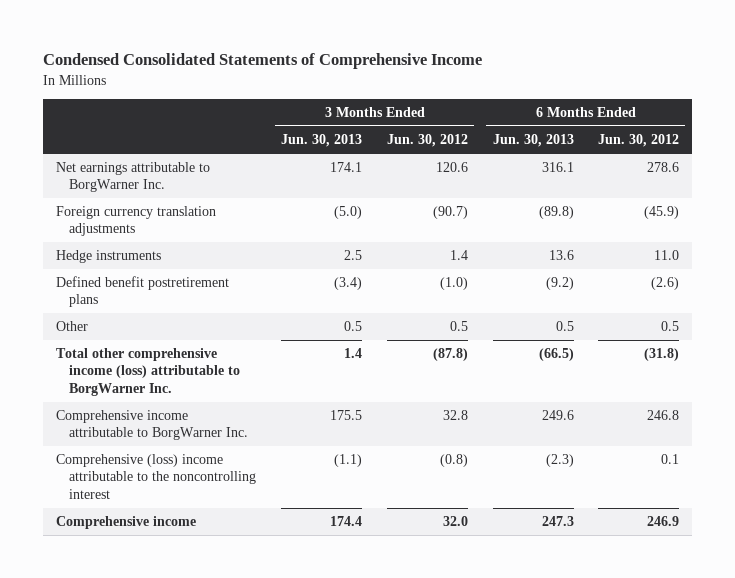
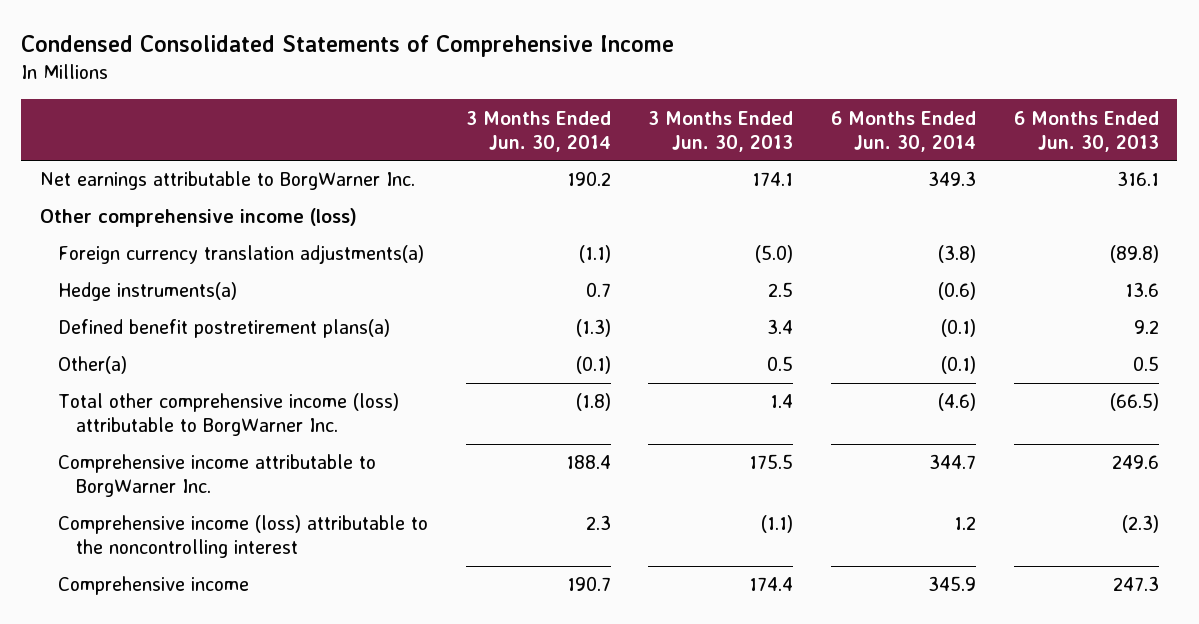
[386,134,468,148] Jun. 30, 2012 -> none
[598,134,680,148] Jun. 30, 2012 -> none
none -> [465,110,611,152] 3 Months Ended Jun. 30, 2014
none -> [830,110,976,152] 6 Months Ended Jun. 30, 2014
none -> [40,208,358,228] Other comprehensive income (loss)
[55,206,216,237] Foreign currency translation adjustments -> [58,245,425,265] Foreign currency translation adjustments(a)
[55,250,161,264] Hedge instruments -> [58,282,238,302] Hedge instruments(a)
[55,276,229,308] Defined benefit postretirement plans -> [58,319,391,339] Defined benefit postretirement plans(a)
[334,277,363,291] (3.4) -> [767,319,794,335] 3.4
[545,277,574,291] (9.2) -> [1133,320,1159,335] 9.2
[55,321,88,332] Other -> [58,356,128,375] Other(a)
[55,454,257,499] Comprehensive (loss) income attributable to the noncontrolling interest -> [58,515,429,559] Comprehensive income (loss) attributable to the noncontrolling interest

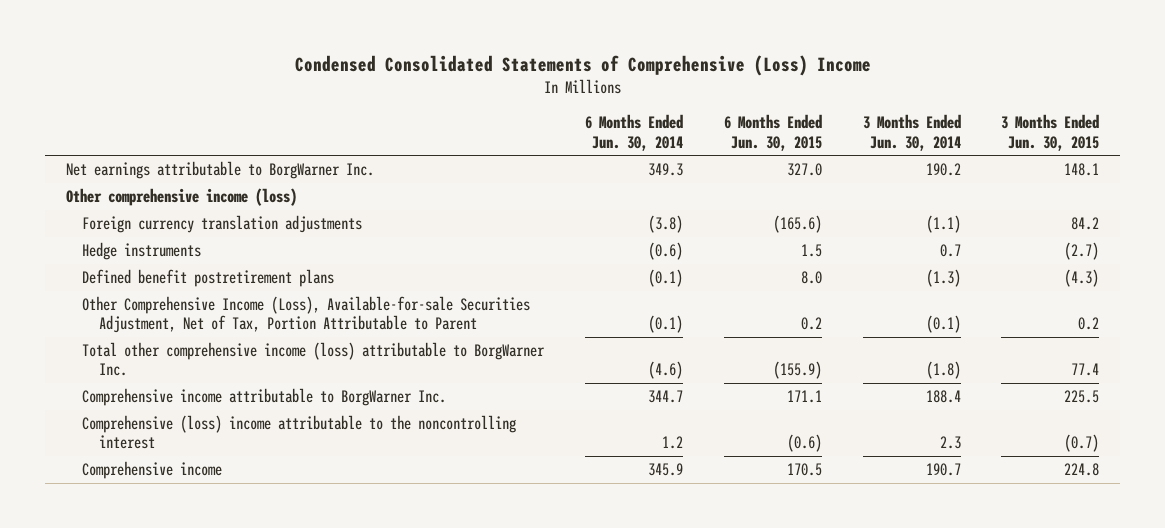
[21,35,675,58] Condensed Consolidated Statements of Comprehensive Income -> [294,54,871,76] Condensed Consolidated Statements of Comprehensive (Loss) Income
[648,110,794,152] 3 Months Ended Jun. 30, 2013 -> none
[1013,110,1159,152] 6 Months Ended Jun. 30, 2013 -> none
none -> [723,114,822,151] 6 Months Ended Jun. 30, 2015
none -> [1001,114,1100,151] 3 Months Ended Jun. 30, 2015
[58,245,425,265] Foreign currency translation adjustments(a) -> [82,214,363,233] Foreign currency translation adjustments
[58,282,238,302] Hedge instruments(a) -> [82,241,202,260] Hedge instruments
[58,319,391,339] Defined benefit postretirement plans(a) -> [82,268,335,287] Defined benefit postretirement plans
[58,356,128,375] Other(a) -> [82,295,531,334] Other Comprehensive Income (Loss), Available-for-sale Securities Adjustment, Net of Tax, Portion Attributable to Parent
[58,515,429,559] Comprehensive income (loss) attributable to the noncontrolling interest -> [82,414,517,450] Comprehensive (loss) income attributable to the noncontrolling interest

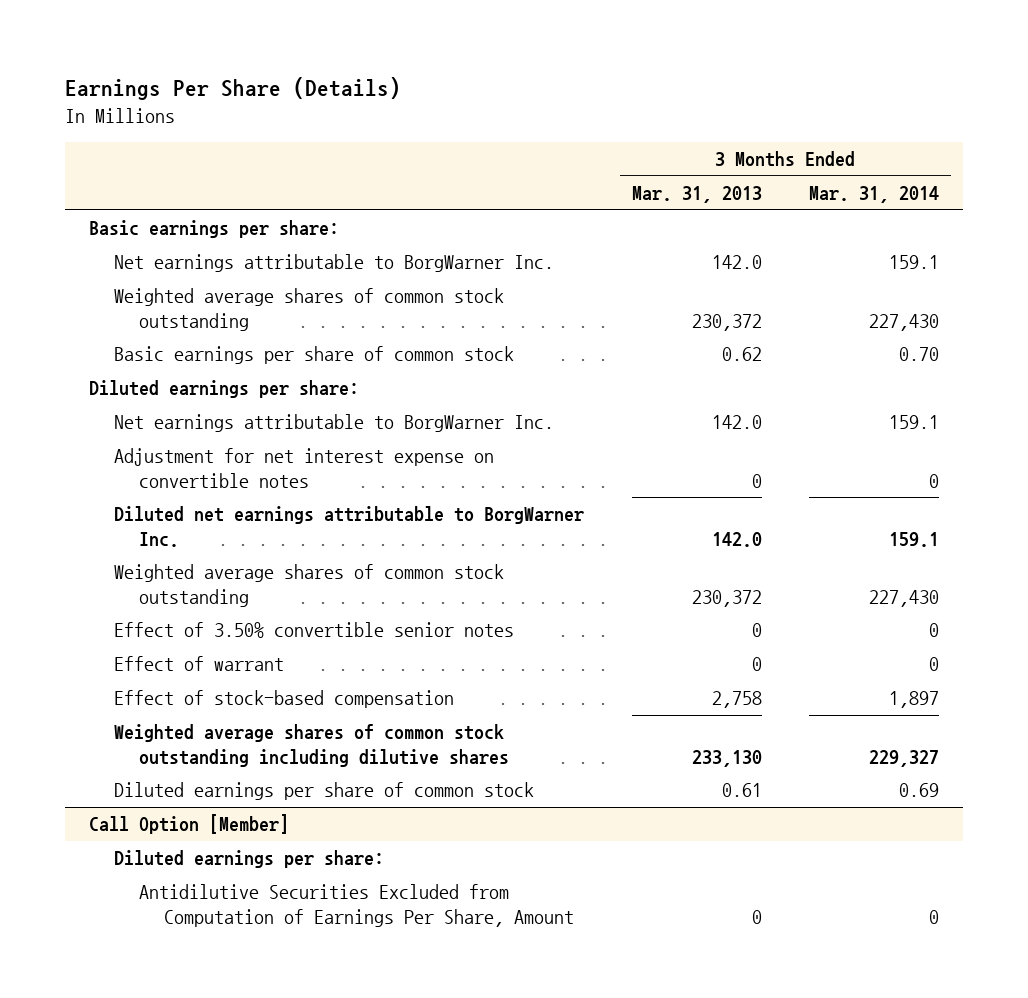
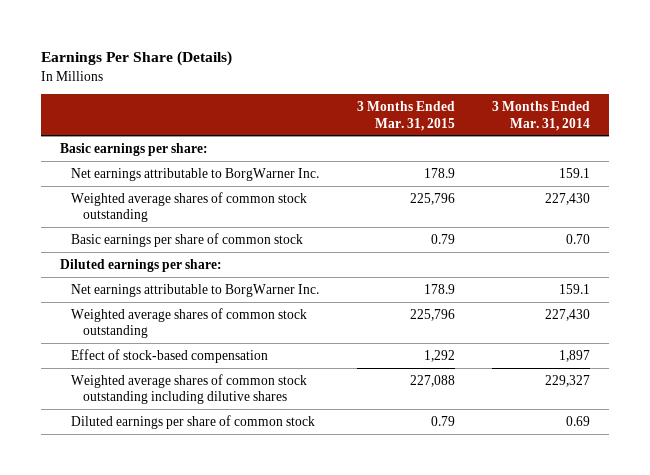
[631,186,762,204] Mar. 31, 2013 -> none
none -> [356,100,455,131] 3 Months Ended Mar. 31, 2015
[113,448,494,488] Adjustment for net interest expense on convertible notes -> none
[113,506,584,547] Diluted net earnings attributable to BorgWarner Inc. -> none
[113,622,514,639] Effect of 3.50% convertible senior notes -> none
[113,656,284,672] Effect of warrant -> none
[88,814,289,835] Call Option [Member] -> none
[113,850,384,869] Diluted earnings per share: -> none
[139,884,575,927] Antidilutive Securities Excluded from Computation of Earnings Per Share, Amount -> none

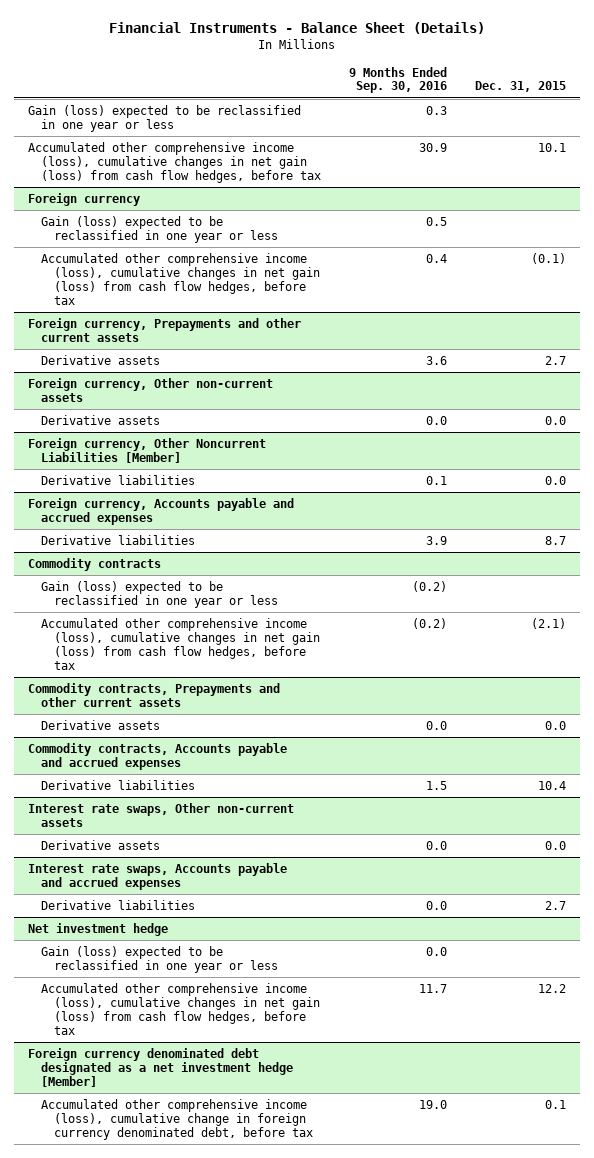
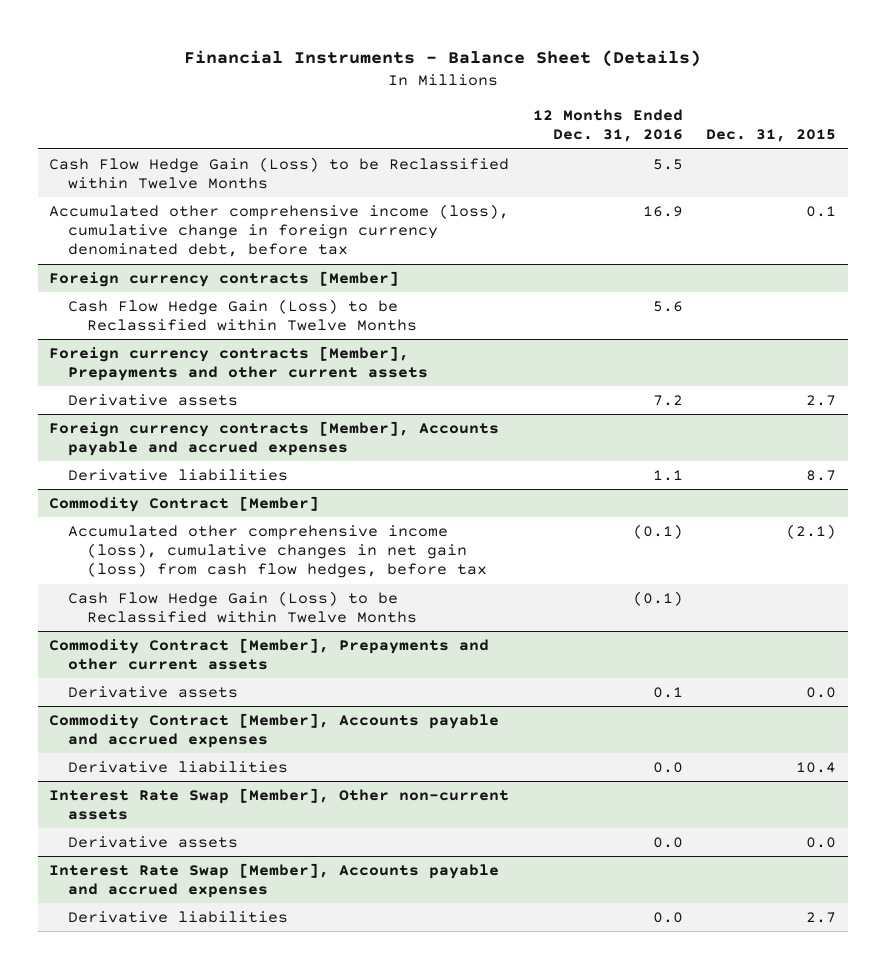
[348,66,447,94] 9 Months Ended Sep. 30, 2016 -> none
none -> [532,109,683,143] 12 Months Ended Dec. 31, 2016
[28,141,321,183] Accumulated other comprehensive income (loss), cumulative changes in net gain (loss) from cash flow hedges, before tax -> none
[40,252,320,305] Accumulated other comprehensive income (loss), cumulative changes in net gain (loss) from cash flow hedges, before tax -> none
[28,104,302,132] Gain (loss) expected to be reclassified in one year or less -> [49,156,510,190] Cash Flow Hedge Gain (Loss) to be Reclassified within Twelve Months
none -> [49,203,510,258] Accumulated other comprehensive income (loss), cumulative change in foreign currency denominated debt, before tax
[28,192,141,206] Foreign currency -> [49,270,400,287] Foreign currency contracts [Member]
[40,215,278,243] Gain (loss) expected to be reclassified in one year or less -> [68,298,418,332] Cash Flow Hedge Gain (Loss) to be Reclassified within Twelve Months
[28,317,302,342] Foreign currency, Prepayments and other current assets -> [49,345,429,382] Foreign currency contracts [Member], Prepayments and other current assets
[28,377,274,402] Foreign currency, Other non-current assets -> none
[40,414,160,425] Derivative assets -> none
[28,437,267,463] Foreign currency, Other Noncurrent Liabilities [Member] -> none
[40,474,195,485] Derivative liabilities -> none
[28,497,295,525] Foreign currency, Accounts payable and accrued expenses -> [49,420,500,457] Foreign currency contracts [Member], Accounts payable and accrued expenses
[40,580,278,608] Gain (loss) expected to be reclassified in one year or less -> none
[28,557,162,571] Commodity contracts -> [49,495,320,512] Commodity Contract [Member]
none -> [68,590,418,624] Cash Flow Hedge Gain (Loss) to be Reclassified within Twelve Months
[28,682,281,707] Commodity contracts, Prepayments and other current assets -> [49,637,490,671] Commodity Contract [Member], Prepayments and other current assets
[28,742,288,770] Commodity contracts, Accounts payable and accrued expenses -> [49,712,500,749] Commodity Contract [Member], Accounts payable and accrued expenses
[28,802,295,827] Interest rate swaps, Other non-current assets -> [49,787,510,821] Interest Rate Swap [Member], Other non-current assets
[28,862,288,890] Interest rate swaps, Accounts payable and accrued expenses -> [49,862,500,899] Interest Rate Swap [Member], Accounts payable and accrued expenses
[28,922,169,936] Net investment hedge -> none
[40,945,278,973] Gain (loss) expected to be reclassified in one year or less -> none
[40,982,320,1035] Accumulated other comprehensive income (loss), cumulative changes in net gain (loss) from cash flow hedges, before tax -> none
[28,1047,293,1087] Foreign currency denominated debt designated as a net investment hedge [Member] -> none
[40,1098,313,1140] Accumulated other comprehensive income (loss), cumulative change in foreign currency denominated debt, before tax -> none

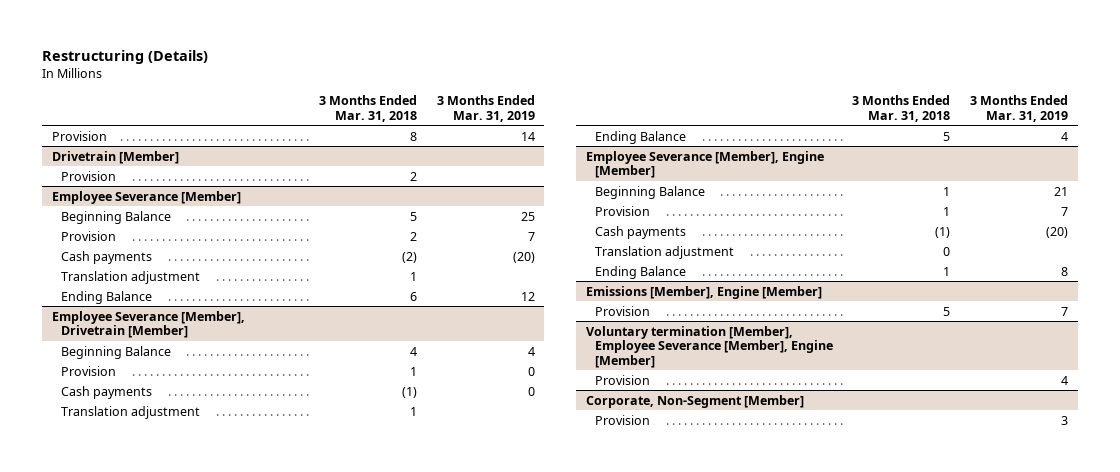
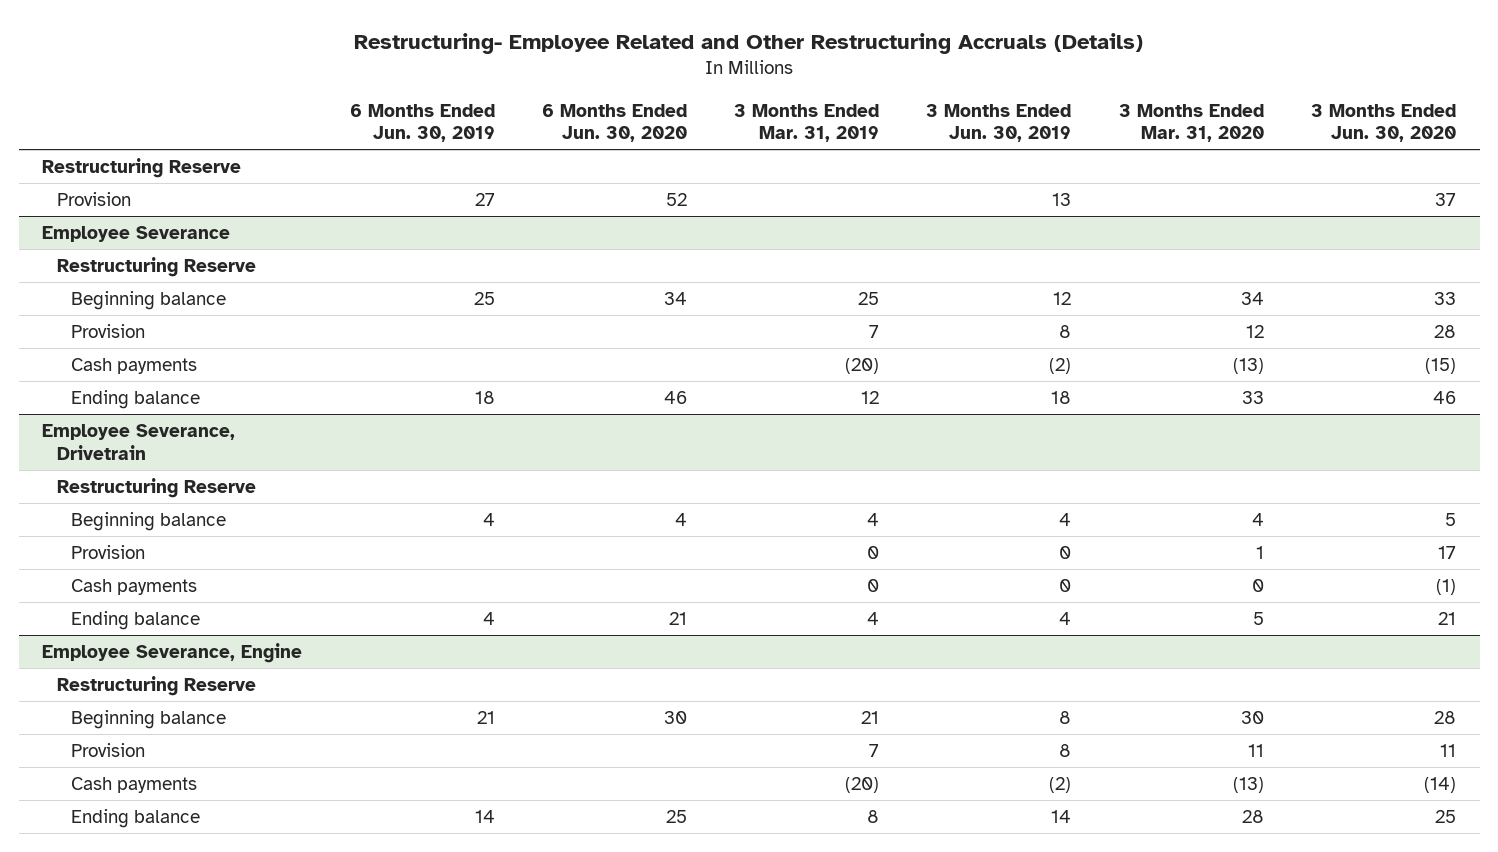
[41,50,208,65] Restructuring (Details) -> [354,32,1144,54] Restructuring- Employee Related and Other Restructuring Accruals (Details)
[318,95,417,122] 3 Months Ended Mar. 31, 2018 -> none
none -> [349,103,495,143] 6 Months Ended Jun. 30, 2019
none -> [541,103,687,143] 6 Months Ended Jun. 30, 2020
none -> [926,103,1072,143] 3 Months Ended Jun. 30, 2019
none -> [1118,103,1264,143] 3 Months Ended Mar. 31, 2020
none -> [1310,103,1456,143] 3 Months Ended Jun. 30, 2020
[51,130,107,141] Provision -> none
[51,150,179,164] Drivetrain [Member] -> none
none -> [42,158,242,179] Restructuring Reserve
[51,190,241,204] Employee Severance [Member] -> [42,226,231,243] Employee Severance
none -> [56,257,256,278] Restructuring Reserve
[60,210,171,224] Beginning Balance -> [71,291,227,311] Beginning balance
[60,270,200,284] Translation adjustment -> none
[60,290,152,304] Ending Balance -> [71,390,201,410] Ending balance
[51,310,245,339] Employee Severance [Member], Drivetrain [Member] -> [42,424,236,460] Employee Severance, Drivetrain
none -> [56,478,256,499] Restructuring Reserve
[60,345,171,359] Beginning Balance -> [71,512,227,532] Beginning balance
[60,405,200,419] Translation adjustment -> none
[594,130,686,144] Ending Balance -> [71,611,201,631] Ending balance
[585,150,824,179] Employee Severance [Member], Engine [Member] -> [42,643,303,664] Employee Severance, Engine
none -> [56,676,256,697] Restructuring Reserve
[594,185,705,199] Beginning Balance -> [71,710,227,730] Beginning balance
[594,245,734,259] Translation adjustment -> none
[585,285,822,299] Emissions [Member], Engine [Member] -> none
[594,305,650,316] Provision -> none
[585,325,833,368] Voluntary termination [Member], Employee Severance [Member], Engine [Member] -> none
[594,374,650,385] Provision -> none
[585,394,804,408] Corporate, Non-Segment [Member] -> none
[594,414,650,425] Provision -> none
[594,265,686,279] Ending Balance -> [71,809,201,829] Ending balance

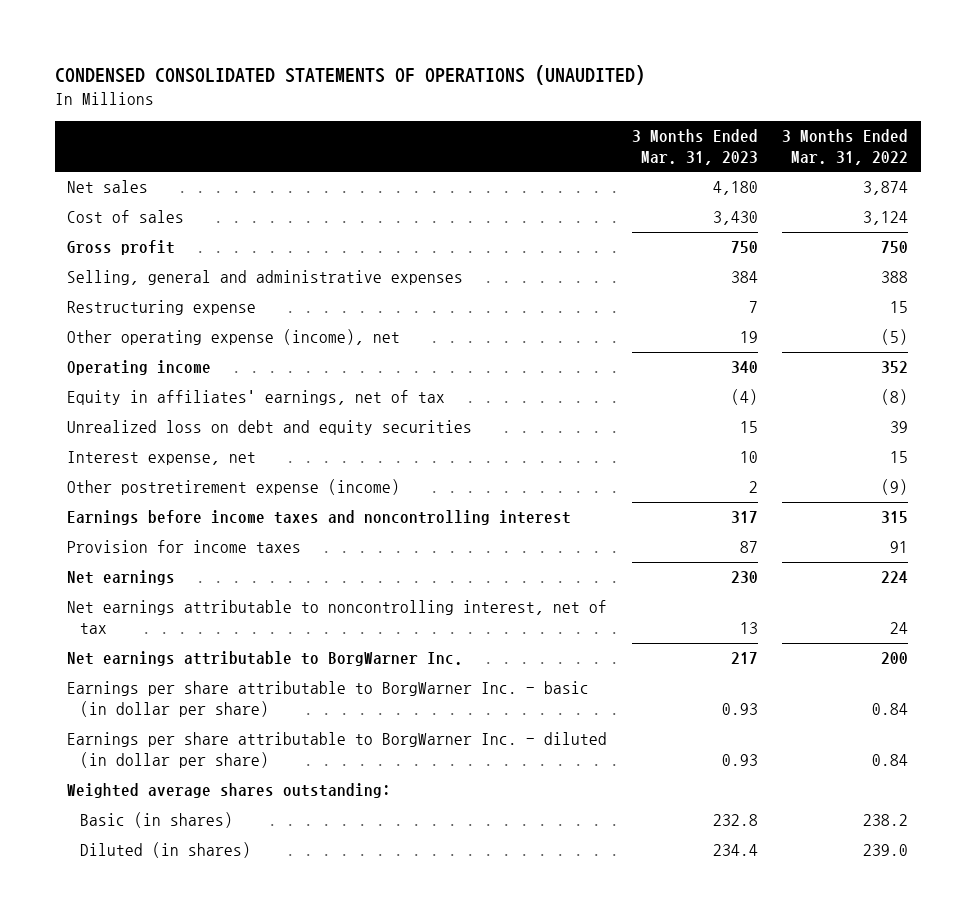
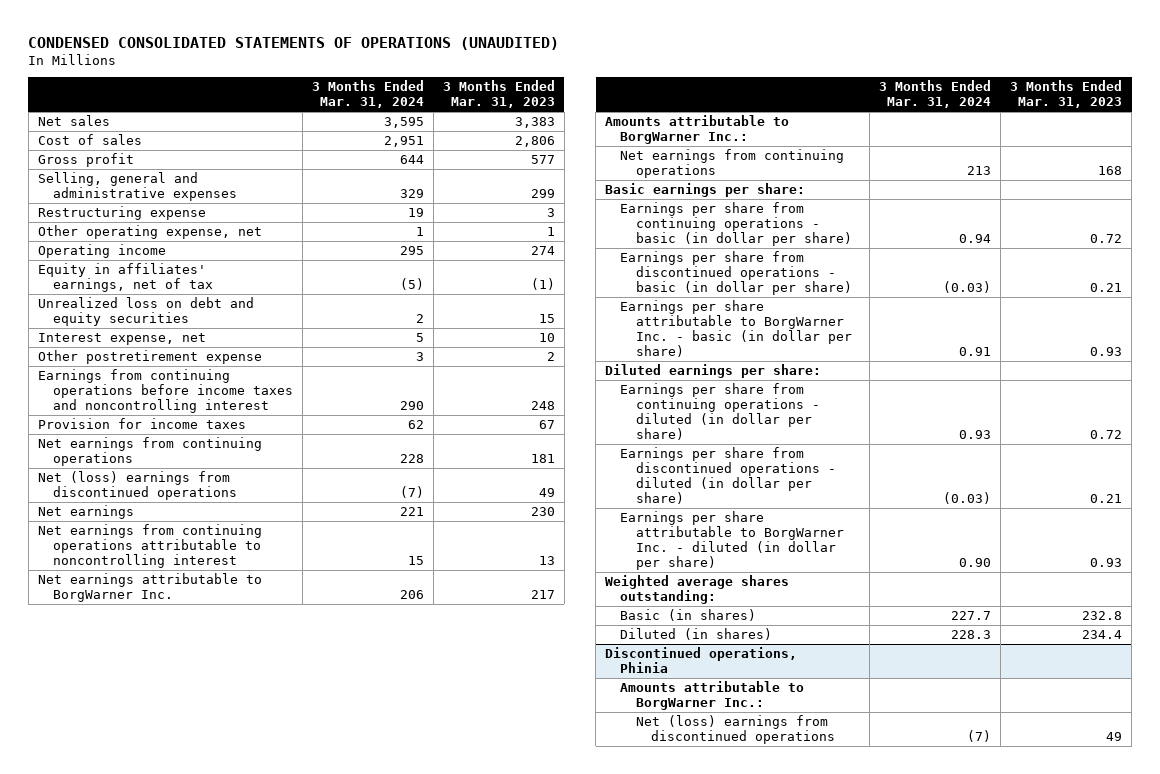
[782,129,909,165] 3 Months Ended Mar. 31, 2022 -> none
none -> [311,80,424,109] 3 Months Ended Mar. 31, 2024
[712,181,758,196] 4,180 -> [514,117,555,129] 3,383
[712,211,758,226] 3,430 -> [514,136,555,148] 2,806
[730,241,758,254] 750 -> [530,155,555,165] 577
[730,271,758,284] 384 -> [530,189,555,199] 299
[748,301,758,314] 7 -> [546,208,555,218] 3
[67,329,401,346] Other operating expense (income), net -> [37,225,262,240] Other operating expense, net
[739,331,758,344] 19 -> [546,227,555,237] 1
[730,361,758,374] 340 -> [530,246,555,256] 274
[730,389,758,406] (4) -> [530,278,555,291] (1)
[67,479,401,496] Other postretirement expense (income) -> [37,350,262,365] Other postretirement expense
[67,510,572,526] Earnings before income taxes and noncontrolling interest -> [37,369,293,414] Earnings from continuing operations before income taxes and noncontrolling interest
[730,511,758,524] 317 -> [530,401,555,411] 248
[739,541,758,554] 87 -> [538,420,555,430] 67
none -> [37,437,262,467] Net earnings from continuing operations
none -> [37,471,237,501] Net (loss) earnings from discontinued operations
[67,600,608,634] Net earnings attributable to noncontrolling interest, net of tax -> [37,524,262,569] Net earnings from continuing operations attributable to noncontrolling interest
none -> [605,115,790,145] Amounts attributable to BorgWarner Inc.:
none -> [620,149,845,179] Net earnings from continuing operations
none -> [605,183,806,198] Basic earnings per share:
none -> [620,202,852,247] Earnings per share from continuing operations - basic (in dollar per share)
none -> [620,251,852,296] Earnings per share from discontinued operations - basic (in dollar per share)
none -> [605,364,822,379] Diluted earnings per share:
none -> [620,383,820,441] Earnings per share from continuing operations - diluted (in dollar per share)
none -> [620,447,836,505] Earnings per share from discontinued operations - diluted (in dollar per share)
none -> [605,647,798,674] Discontinued operations, Phinia
none -> [620,681,805,711] Amounts attributable to BorgWarner Inc.:
none -> [635,715,836,745] Net (loss) earnings from discontinued operations

